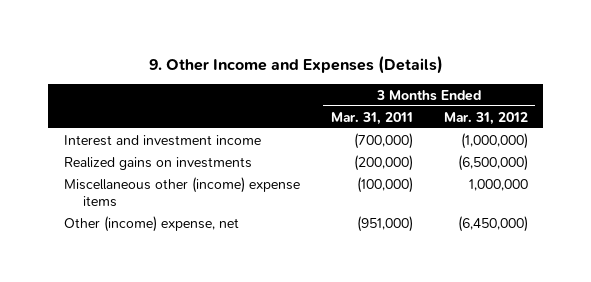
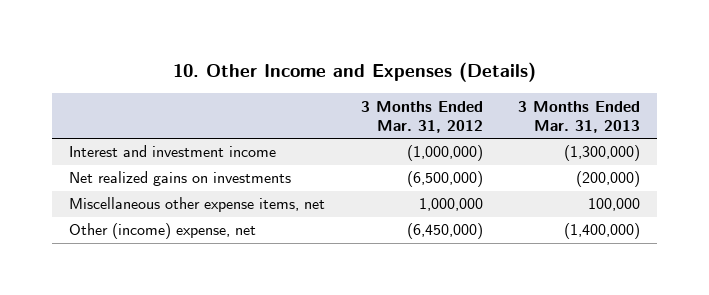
[148,56,443,75] 9. Other Income and Expenses (Details) -> [172,62,536,83] 10. Other Income and Expenses (Details)
[330,111,413,125] Mar. 31, 2011 -> none
none -> [517,100,640,134] 3 Months Ended Mar. 31, 2013
[63,156,252,170] Realized gains on investments -> [69,171,292,187] Net realized gains on investments
[63,176,300,208] Miscellaneous other (income) expense items -> [69,197,326,213] Miscellaneous other expense items, net

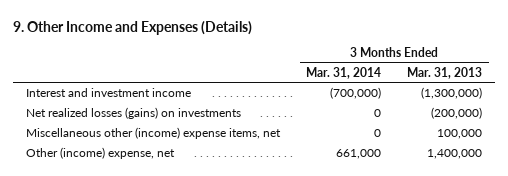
[172,62,536,83] 10. Other Income and Expenses (Details) -> [13,20,253,35] 9. Other Income and Expenses (Details)
[360,100,483,134] 3 Months Ended Mar. 31, 2012 -> none
none -> [306,66,382,79] Mar. 31, 2014
[69,171,292,187] Net realized gains on investments -> [26,107,242,120] Net realized losses (gains) on investments
[69,197,326,213] Miscellaneous other expense items, net -> [26,127,282,140] Miscellaneous other (income) expense items, net
[563,223,640,240] (1,400,000) -> [427,149,483,160] 1,400,000

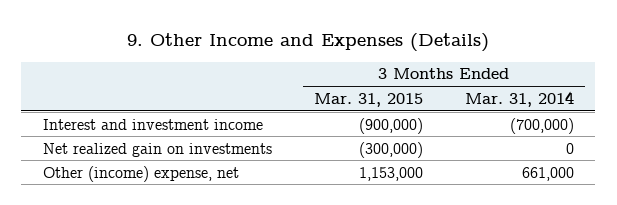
[407,66,483,79] Mar. 31, 2013 -> none
none -> [313,92,423,107] Mar. 31, 2015
[26,127,282,140] Miscellaneous other (income) expense items, net -> none
[26,107,242,120] Net realized losses (gains) on investments -> [42,142,272,157] Net realized gain on investments

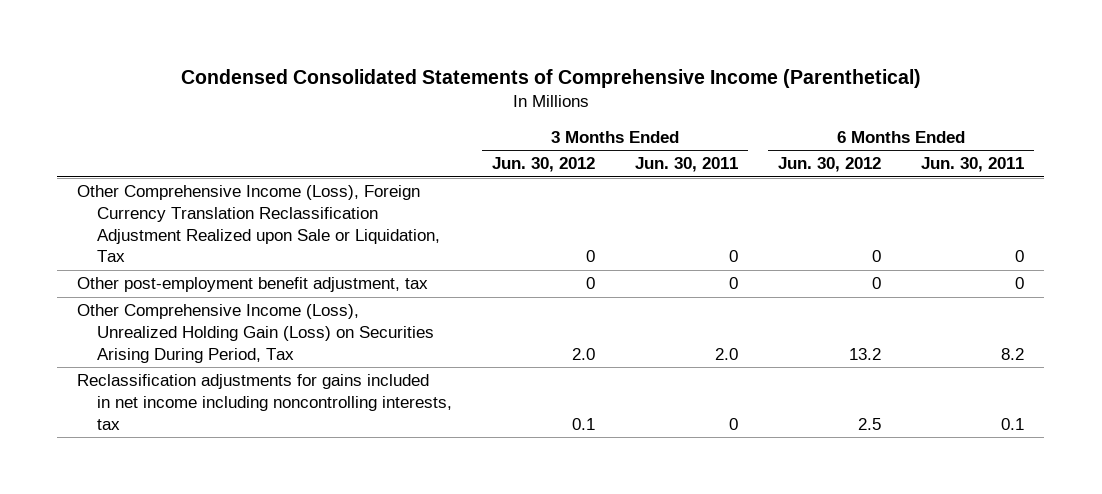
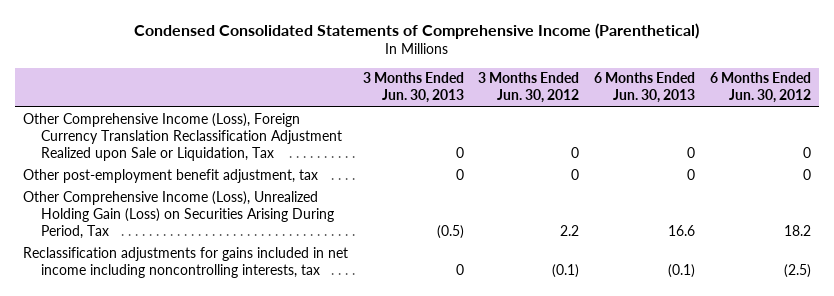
[635,157,739,173] Jun. 30, 2011 -> none
[921,157,1025,173] Jun. 30, 2011 -> none
none -> [362,72,464,104] 3 Months Ended Jun. 30, 2013
none -> [594,72,696,104] 6 Months Ended Jun. 30, 2013
[571,347,595,360] 2.0 -> [560,224,580,236] 2.2
[849,347,882,360] 13.2 -> [784,224,812,236] 18.2
[571,417,595,430] 0.1 -> [552,263,580,278] (0.1)
[858,417,882,430] 2.5 -> [784,263,812,278] (2.5)

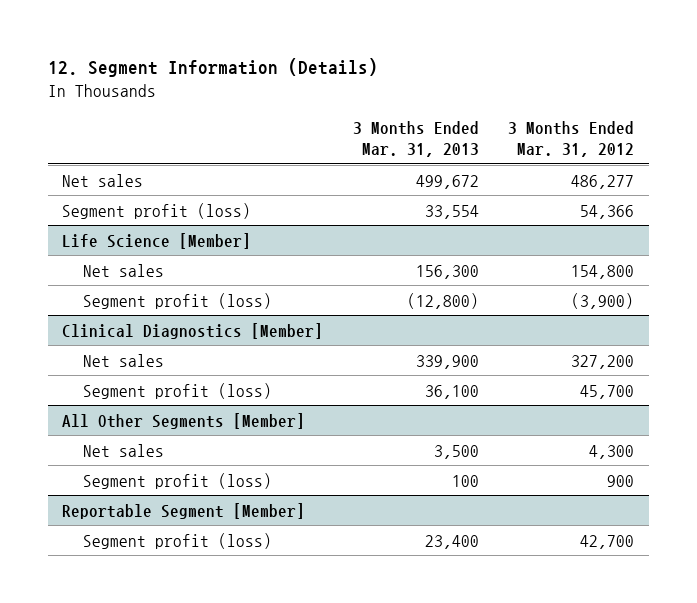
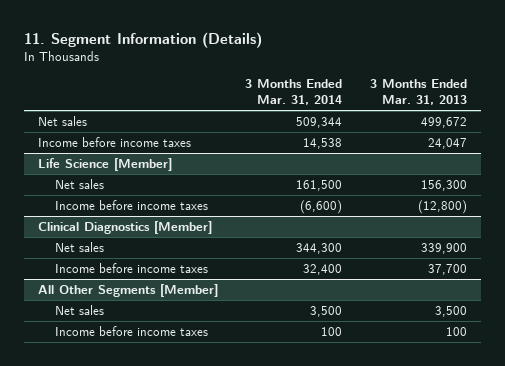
[47,58,378,78] 12. Segment Information (Details) -> [23,31,262,48] 11. Segment Information (Details)
[508,120,635,157] 3 Months Ended Mar. 31, 2012 -> none
none -> [245,79,343,106] 3 Months Ended Mar. 31, 2014
[62,202,252,219] Segment profit (loss) -> none
none -> [37,136,191,147] Income before income taxes
[83,292,273,309] Segment profit (loss) -> [55,199,209,210] Income before income taxes
[83,382,273,399] Segment profit (loss) -> none
none -> [55,262,209,273] Income before income taxes
[83,472,273,489] Segment profit (loss) -> none
[62,502,306,519] Reportable Segment [Member] -> none
[83,532,273,549] Segment profit (loss) -> none
none -> [55,325,209,336] Income before income taxes

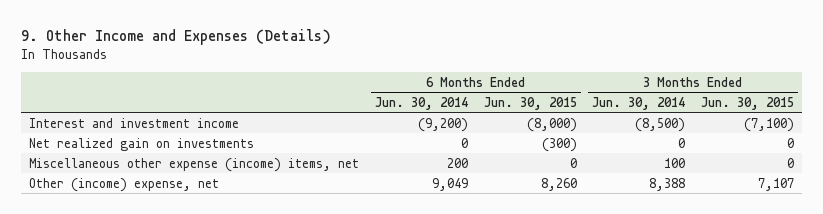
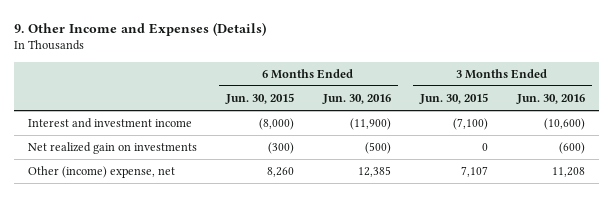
[374,96,468,110] Jun. 30, 2014 -> none
[592,96,686,110] Jun. 30, 2014 -> none
none -> [321,93,391,104] Jun. 30, 2016
none -> [515,93,585,104] Jun. 30, 2016
[29,157,360,172] Miscellaneous other expense (income) items, net -> none

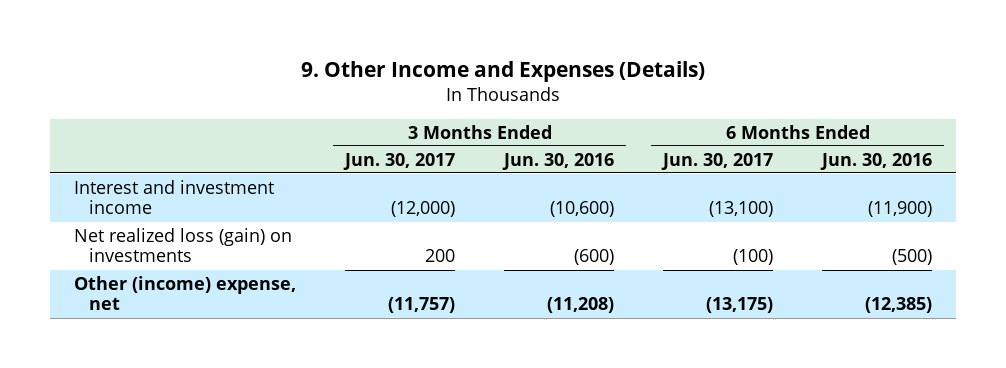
[225,92,295,104] Jun. 30, 2015 -> none
[418,92,488,104] Jun. 30, 2015 -> none
none -> [343,152,456,170] Jun. 30, 2017
none -> [661,152,774,170] Jun. 30, 2017
[28,142,198,155] Net realized gain on investments -> [74,227,293,263] Net realized loss (gain) on investments
[357,166,391,178] 12,385 -> [865,297,933,314] (12,385)
[551,167,585,178] 11,208 -> [547,297,615,314] (11,208)

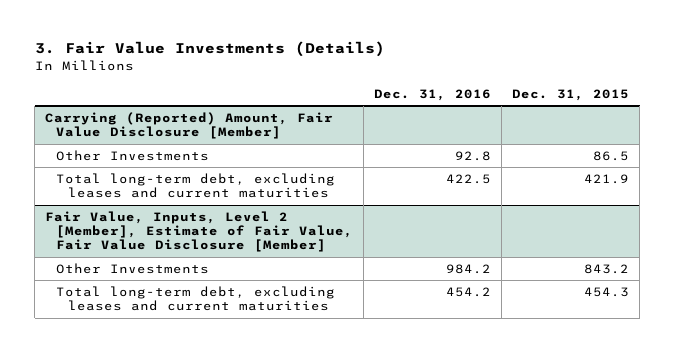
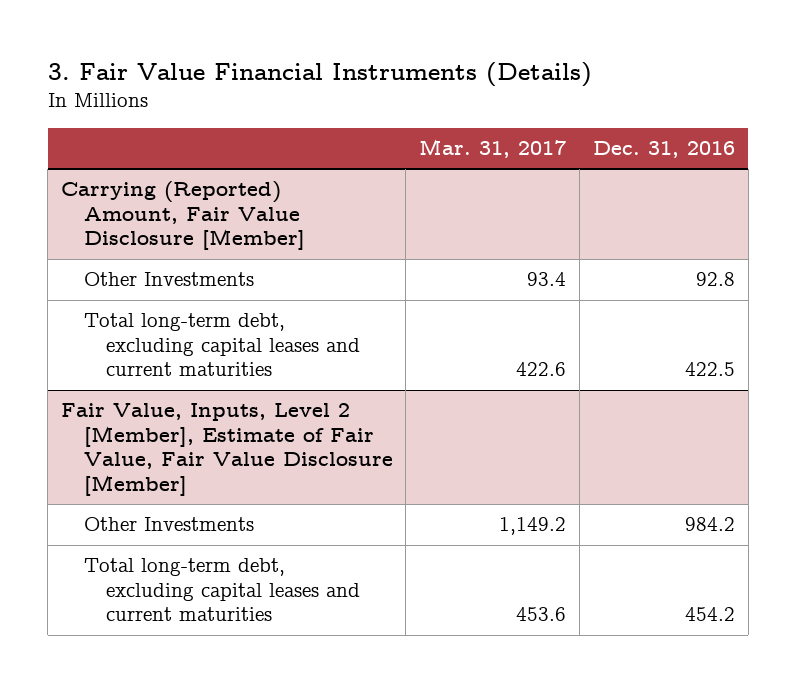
[34,41,385,58] 3. Fair Value Investments (Details) -> [47,61,592,87] 3. Fair Value Financial Instruments (Details)
[512,88,630,101] Dec. 31, 2015 -> none
none -> [419,139,567,159] Mar. 31, 2017
[56,172,336,199] Total long-term debt, excluding leases and current maturities -> [83,313,361,377] Total long-term debt, excluding capital leases and current maturities
[56,285,336,312] Total long-term debt, excluding leases and current maturities -> [83,558,361,622] Total long-term debt, excluding capital leases and current maturities

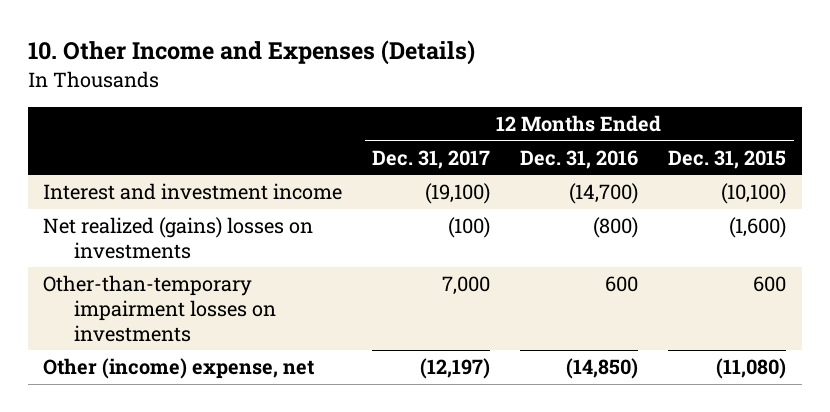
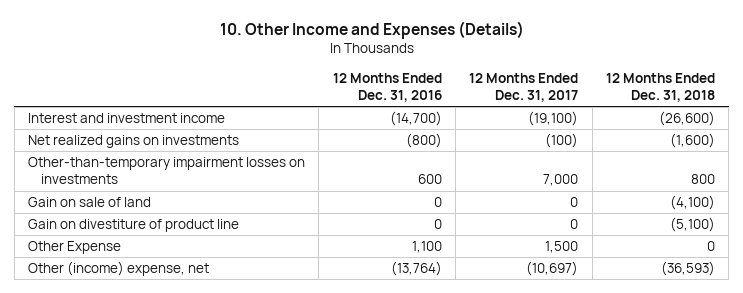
[668,149,787,169] Dec. 31, 2015 -> none
none -> [606,72,716,102] 12 Months Ended Dec. 31, 2018
[43,217,314,259] Net realized (gains) losses on investments -> [28,135,240,149] Net realized gains on investments
none -> [28,197,152,208] Gain on sale of land
none -> [28,219,240,233] Gain on divestiture of product line
none -> [28,241,122,255] Other Expense
[420,358,491,380] (12,197) -> [526,261,579,277] (10,697)
[566,358,639,380] (14,850) -> [390,261,442,277] (13,764)

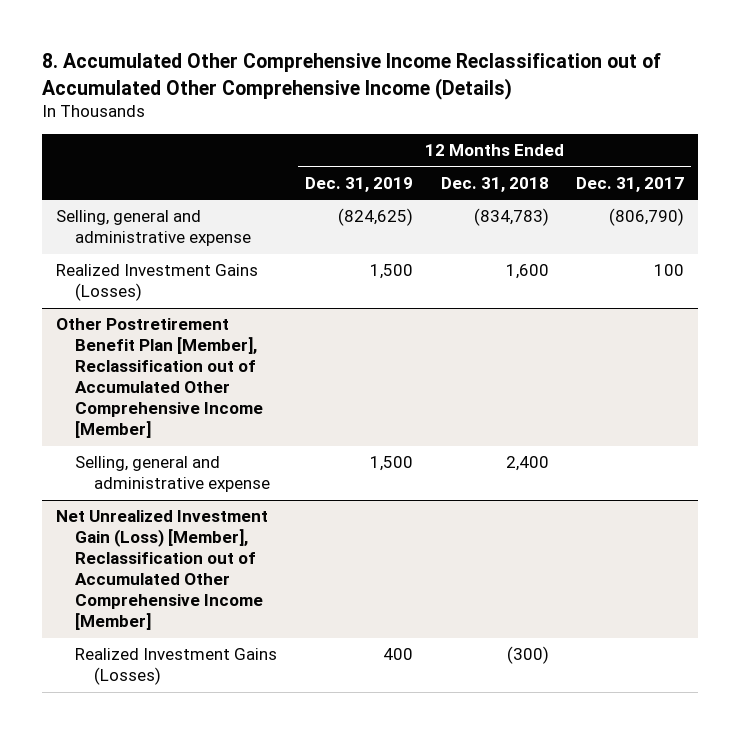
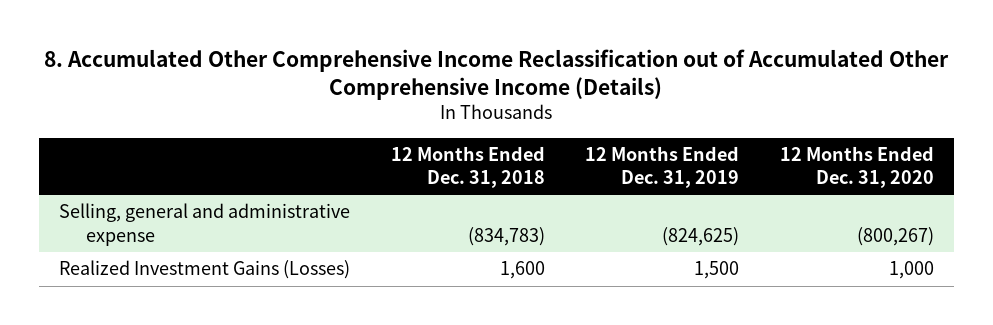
[576,176,685,192] Dec. 31, 2017 -> none
none -> [780,145,935,189] 12 Months Ended Dec. 31, 2020
[56,318,264,439] Other Postretirement Benefit Plan [Member], Reclassification out of Accumulated Other Comprehensive Income [Member] -> none
[75,456,271,493] Selling, general and administrative expense -> none
[56,510,269,631] Net Unrealized Investment Gain (Loss) [Member], Reclassification out of Accumulated Other Comprehensive Income [Member] -> none
[75,648,278,686] Realized Investment Gains (Losses) -> none

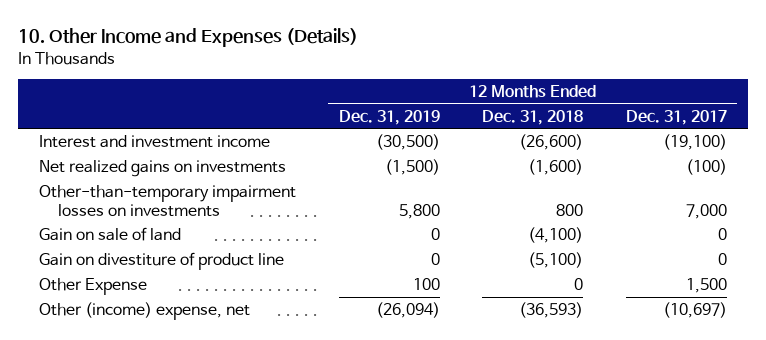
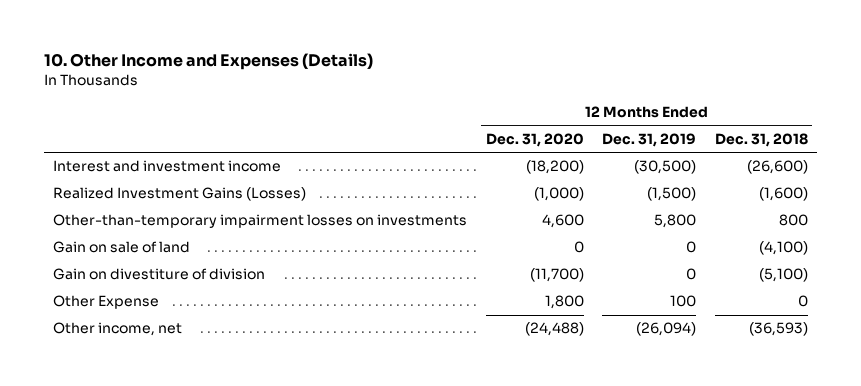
[625,109,727,125] Dec. 31, 2017 -> none
none -> [485,133,584,148] Dec. 31, 2020
[39,159,287,177] Net realized gains on investments -> [53,187,307,202] Realized Investment Gains (Losses)
[39,251,285,270] Gain on divestiture of product line -> [53,268,266,281] Gain on divestiture of division
[39,301,251,320] Other (income) expense, net -> [53,322,183,337] Other income, net

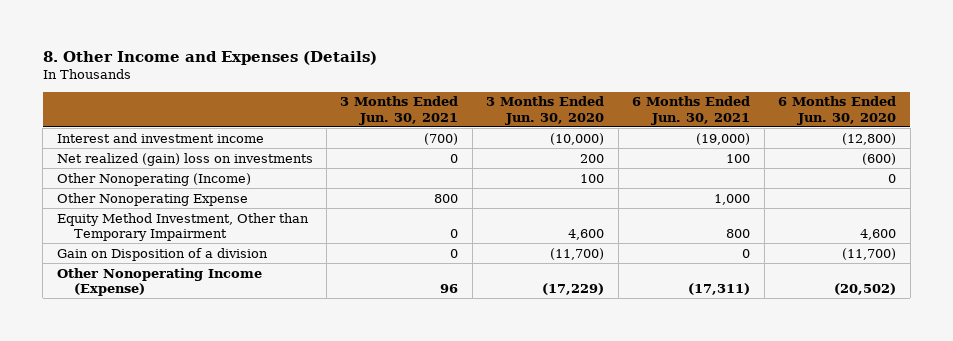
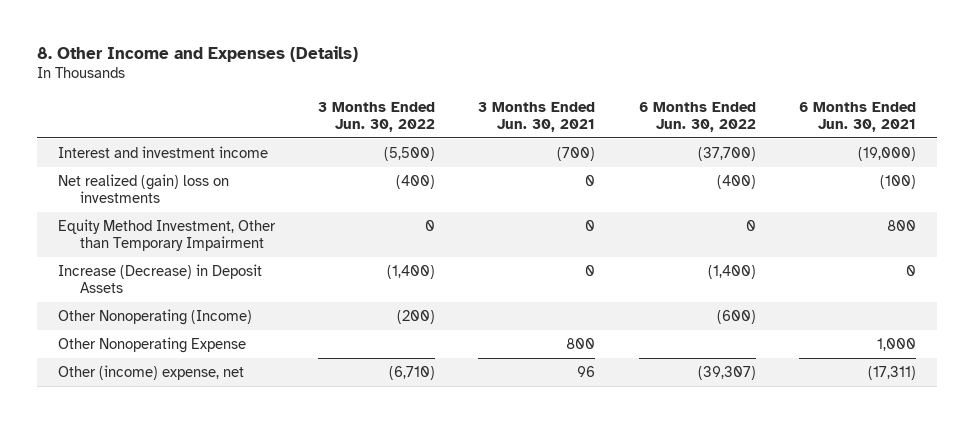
[486,96,605,125] 3 Months Ended Jun. 30, 2020 -> none
[778,96,897,125] 6 Months Ended Jun. 30, 2020 -> none
none -> [318,101,436,132] 3 Months Ended Jun. 30, 2022
none -> [638,101,756,132] 6 Months Ended Jun. 30, 2022
[726,153,751,163] 100 -> [879,174,916,189] (100)
[56,212,309,241] Equity Method Investment, Other than Temporary Impairment -> [58,218,277,251] Equity Method Investment, Other than Temporary Impairment
none -> [58,263,263,293] Increase (Decrease) in Deposit Assets
[56,247,268,261] Gain on Disposition of a division -> none
[56,267,262,296] Other Nonoperating Income (Expense) -> [58,364,245,380] Other (income) expense, net

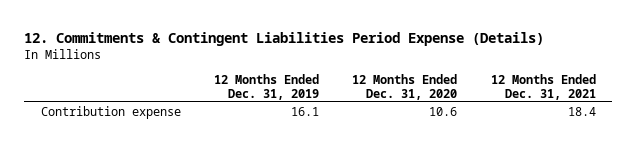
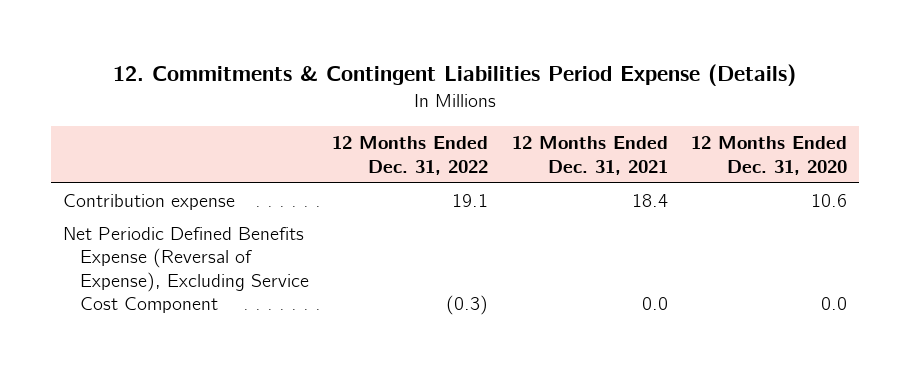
[214,73,320,100] 12 Months Ended Dec. 31, 2019 -> none
none -> [332,136,489,175] 12 Months Ended Dec. 31, 2022
none -> [62,227,310,313] Net Periodic Defined Benefits Expense (Reversal of Expense), Excluding Service Cost Component

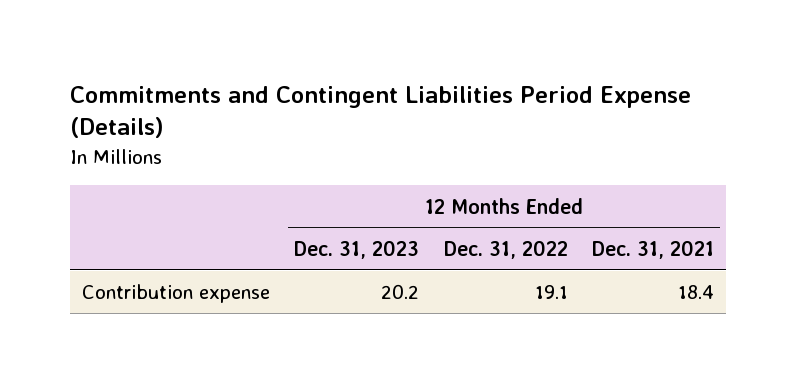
[112,64,796,87] 12. Commitments & Contingent Liabilities Period Expense (Details) -> [69,85,691,139] Commitments and Contingent Liabilities Period Expense (Details)
[690,136,847,175] 12 Months Ended Dec. 31, 2020 -> none
none -> [294,239,420,259] Dec. 31, 2023
[62,227,310,313] Net Periodic Defined Benefits Expense (Reversal of Expense), Excluding Service Cost Component -> none

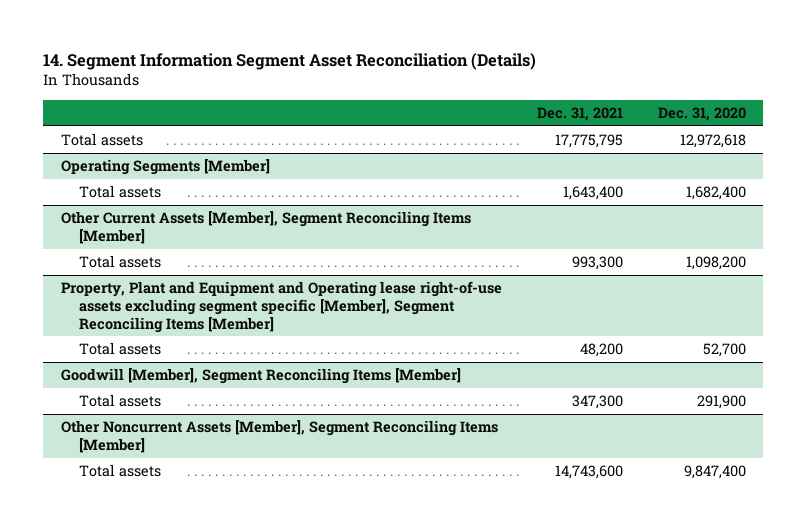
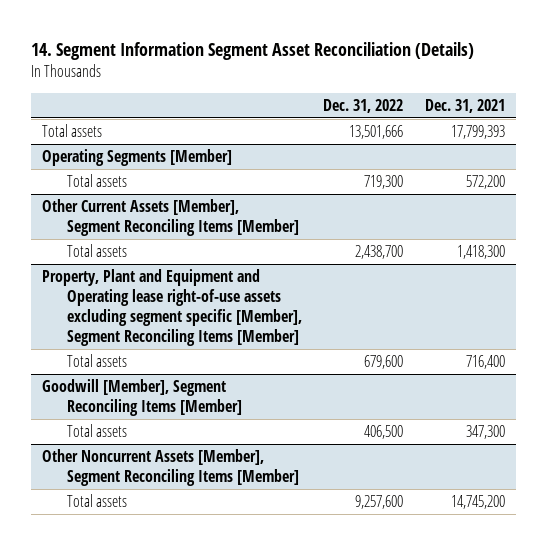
[657,107,746,122] Dec. 31, 2020 -> none
none -> [323,98,404,113] Dec. 31, 2022
[554,134,623,149] 17,775,795 -> [450,125,505,140] 17,799,393
[562,186,623,201] 1,643,400 -> [465,175,505,190] 572,200
[571,256,623,271] 993,300 -> [456,245,505,260] 1,418,300
[579,343,623,358] 48,200 -> [465,355,505,370] 716,400
[554,465,623,480] 14,743,600 -> [450,495,505,510] 14,745,200

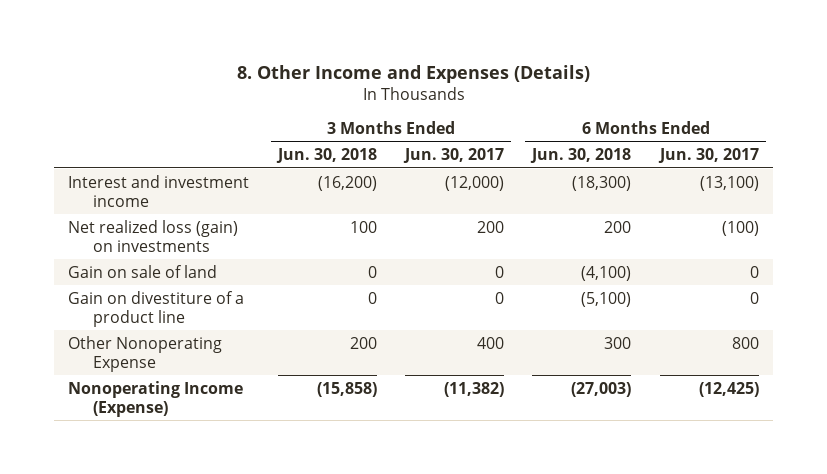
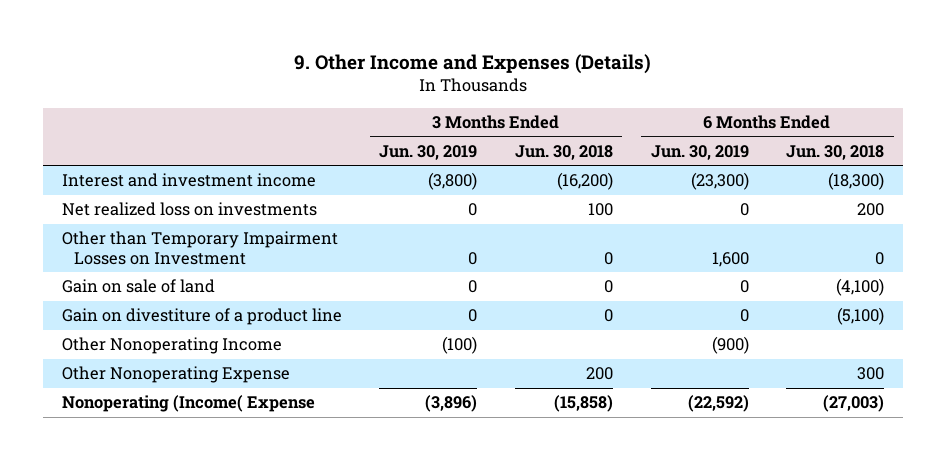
[236,64,590,83] 8. Other Income and Expenses (Details) -> [293,53,651,74] 9. Other Income and Expenses (Details)
[403,148,505,164] Jun. 30, 2017 -> none
[657,148,759,164] Jun. 30, 2017 -> none
none -> [379,144,478,160] Jun. 30, 2019
none -> [650,144,749,160] Jun. 30, 2019
[68,219,239,252] Net realized loss (gain) on investments -> [61,202,317,217] Net realized loss on investments
none -> [61,231,338,265] Other than Temporary Impairment Losses on Investment
none -> [61,337,282,355] Other Nonoperating Income
[68,380,244,417] Nonoperating Income (Expense) -> [61,395,315,413] Nonoperating (Income( Expense

